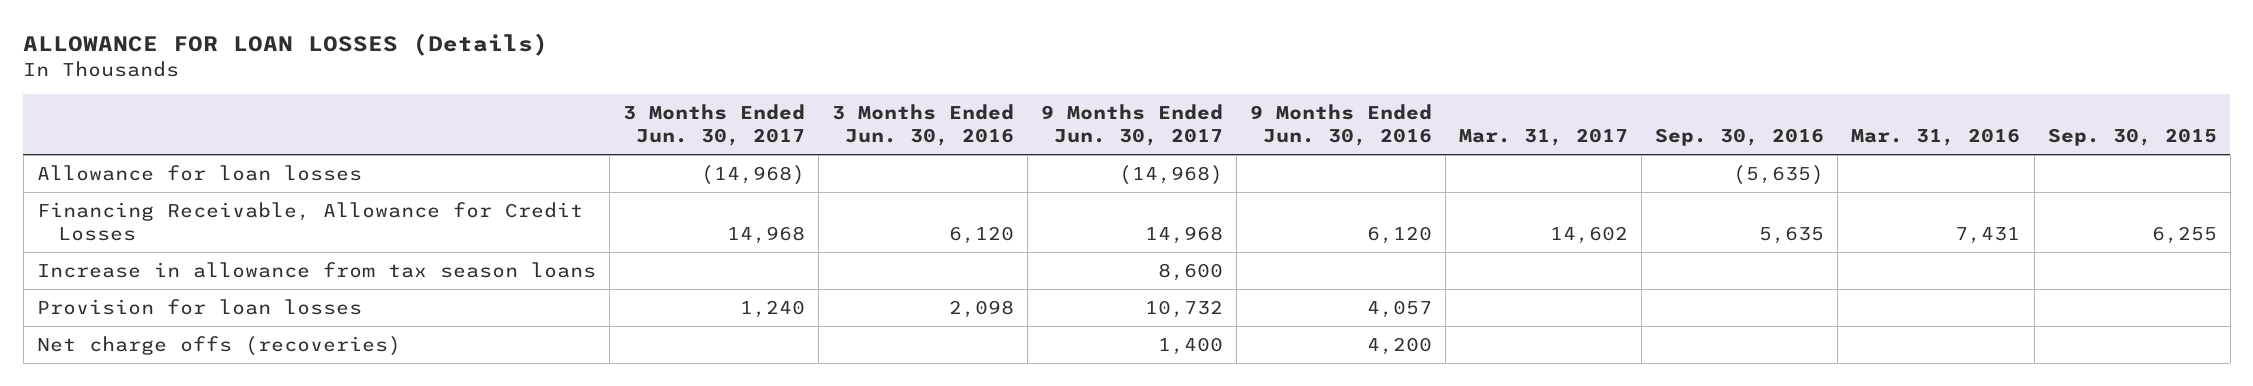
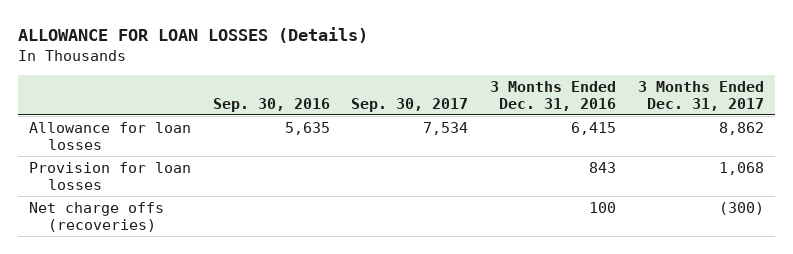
[622,104,805,147] 3 Months Ended Jun. 30, 2017 -> none
[831,104,1014,147] 3 Months Ended Jun. 30, 2016 -> none
[1040,104,1223,147] 9 Months Ended Jun. 30, 2017 -> none
[1250,104,1433,147] 9 Months Ended Jun. 30, 2016 -> none
[1459,128,1629,147] Mar. 31, 2017 -> none
[1851,128,2021,147] Mar. 31, 2016 -> none
[2047,128,2217,147] Sep. 30, 2015 -> none
none -> [351,98,469,113] Sep. 30, 2017
none -> [490,80,617,112] 3 Months Ended Dec. 31, 2016
none -> [638,80,765,112] 3 Months Ended Dec. 31, 2017
[36,201,583,241] Financing Receivable, Allowance for Credit Losses -> none
[36,261,596,278] Increase in allowance from tax season loans -> none
[1733,164,1825,185] (5,635) -> [284,121,330,135] 5,635

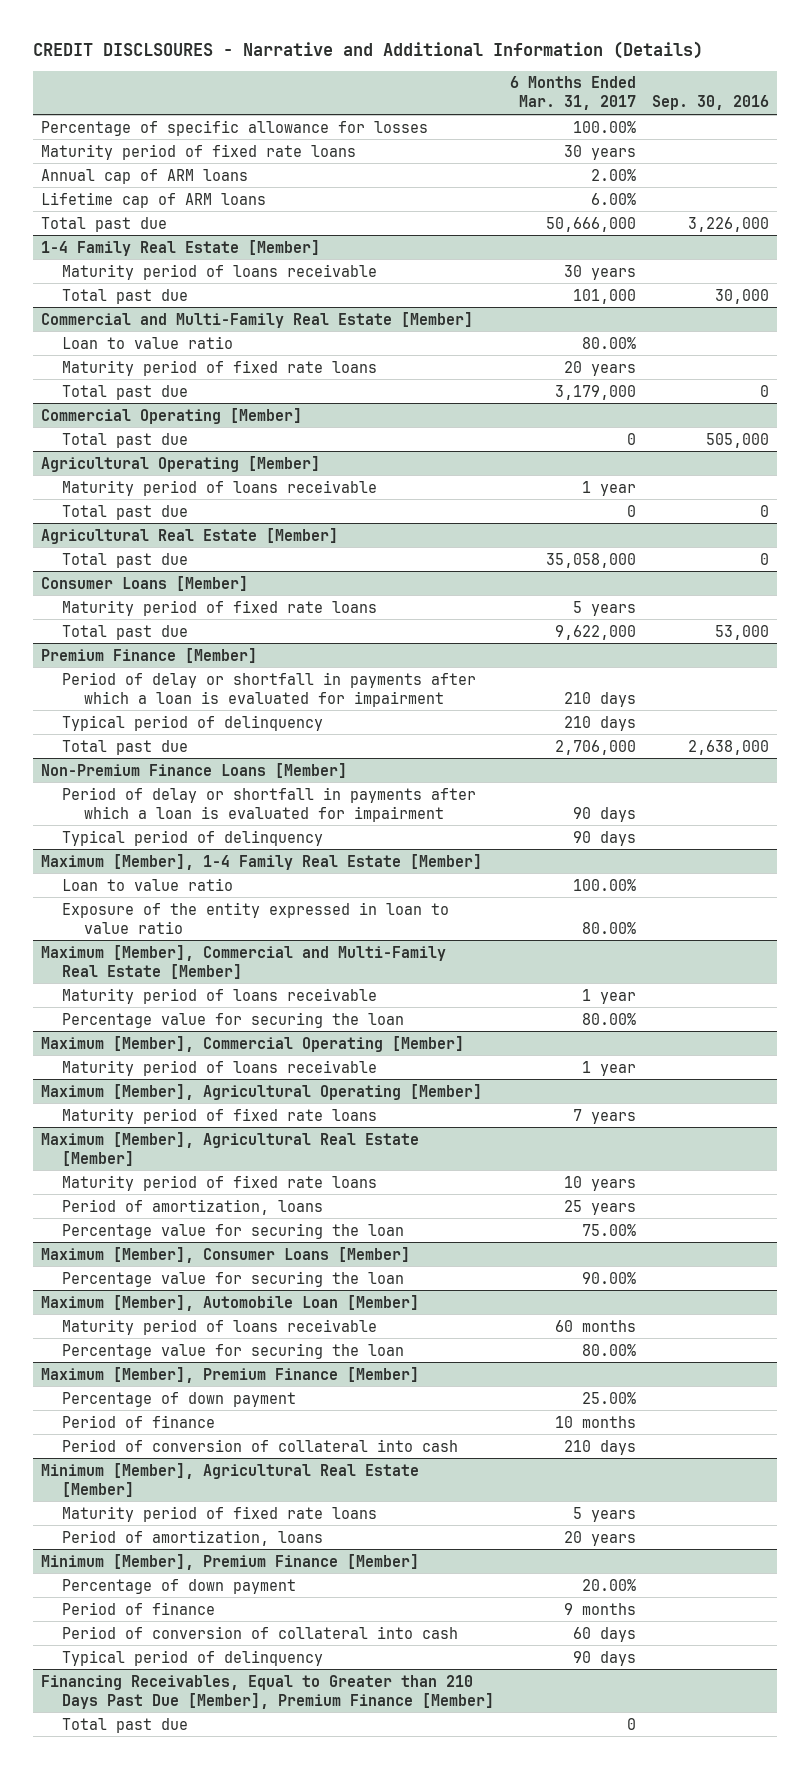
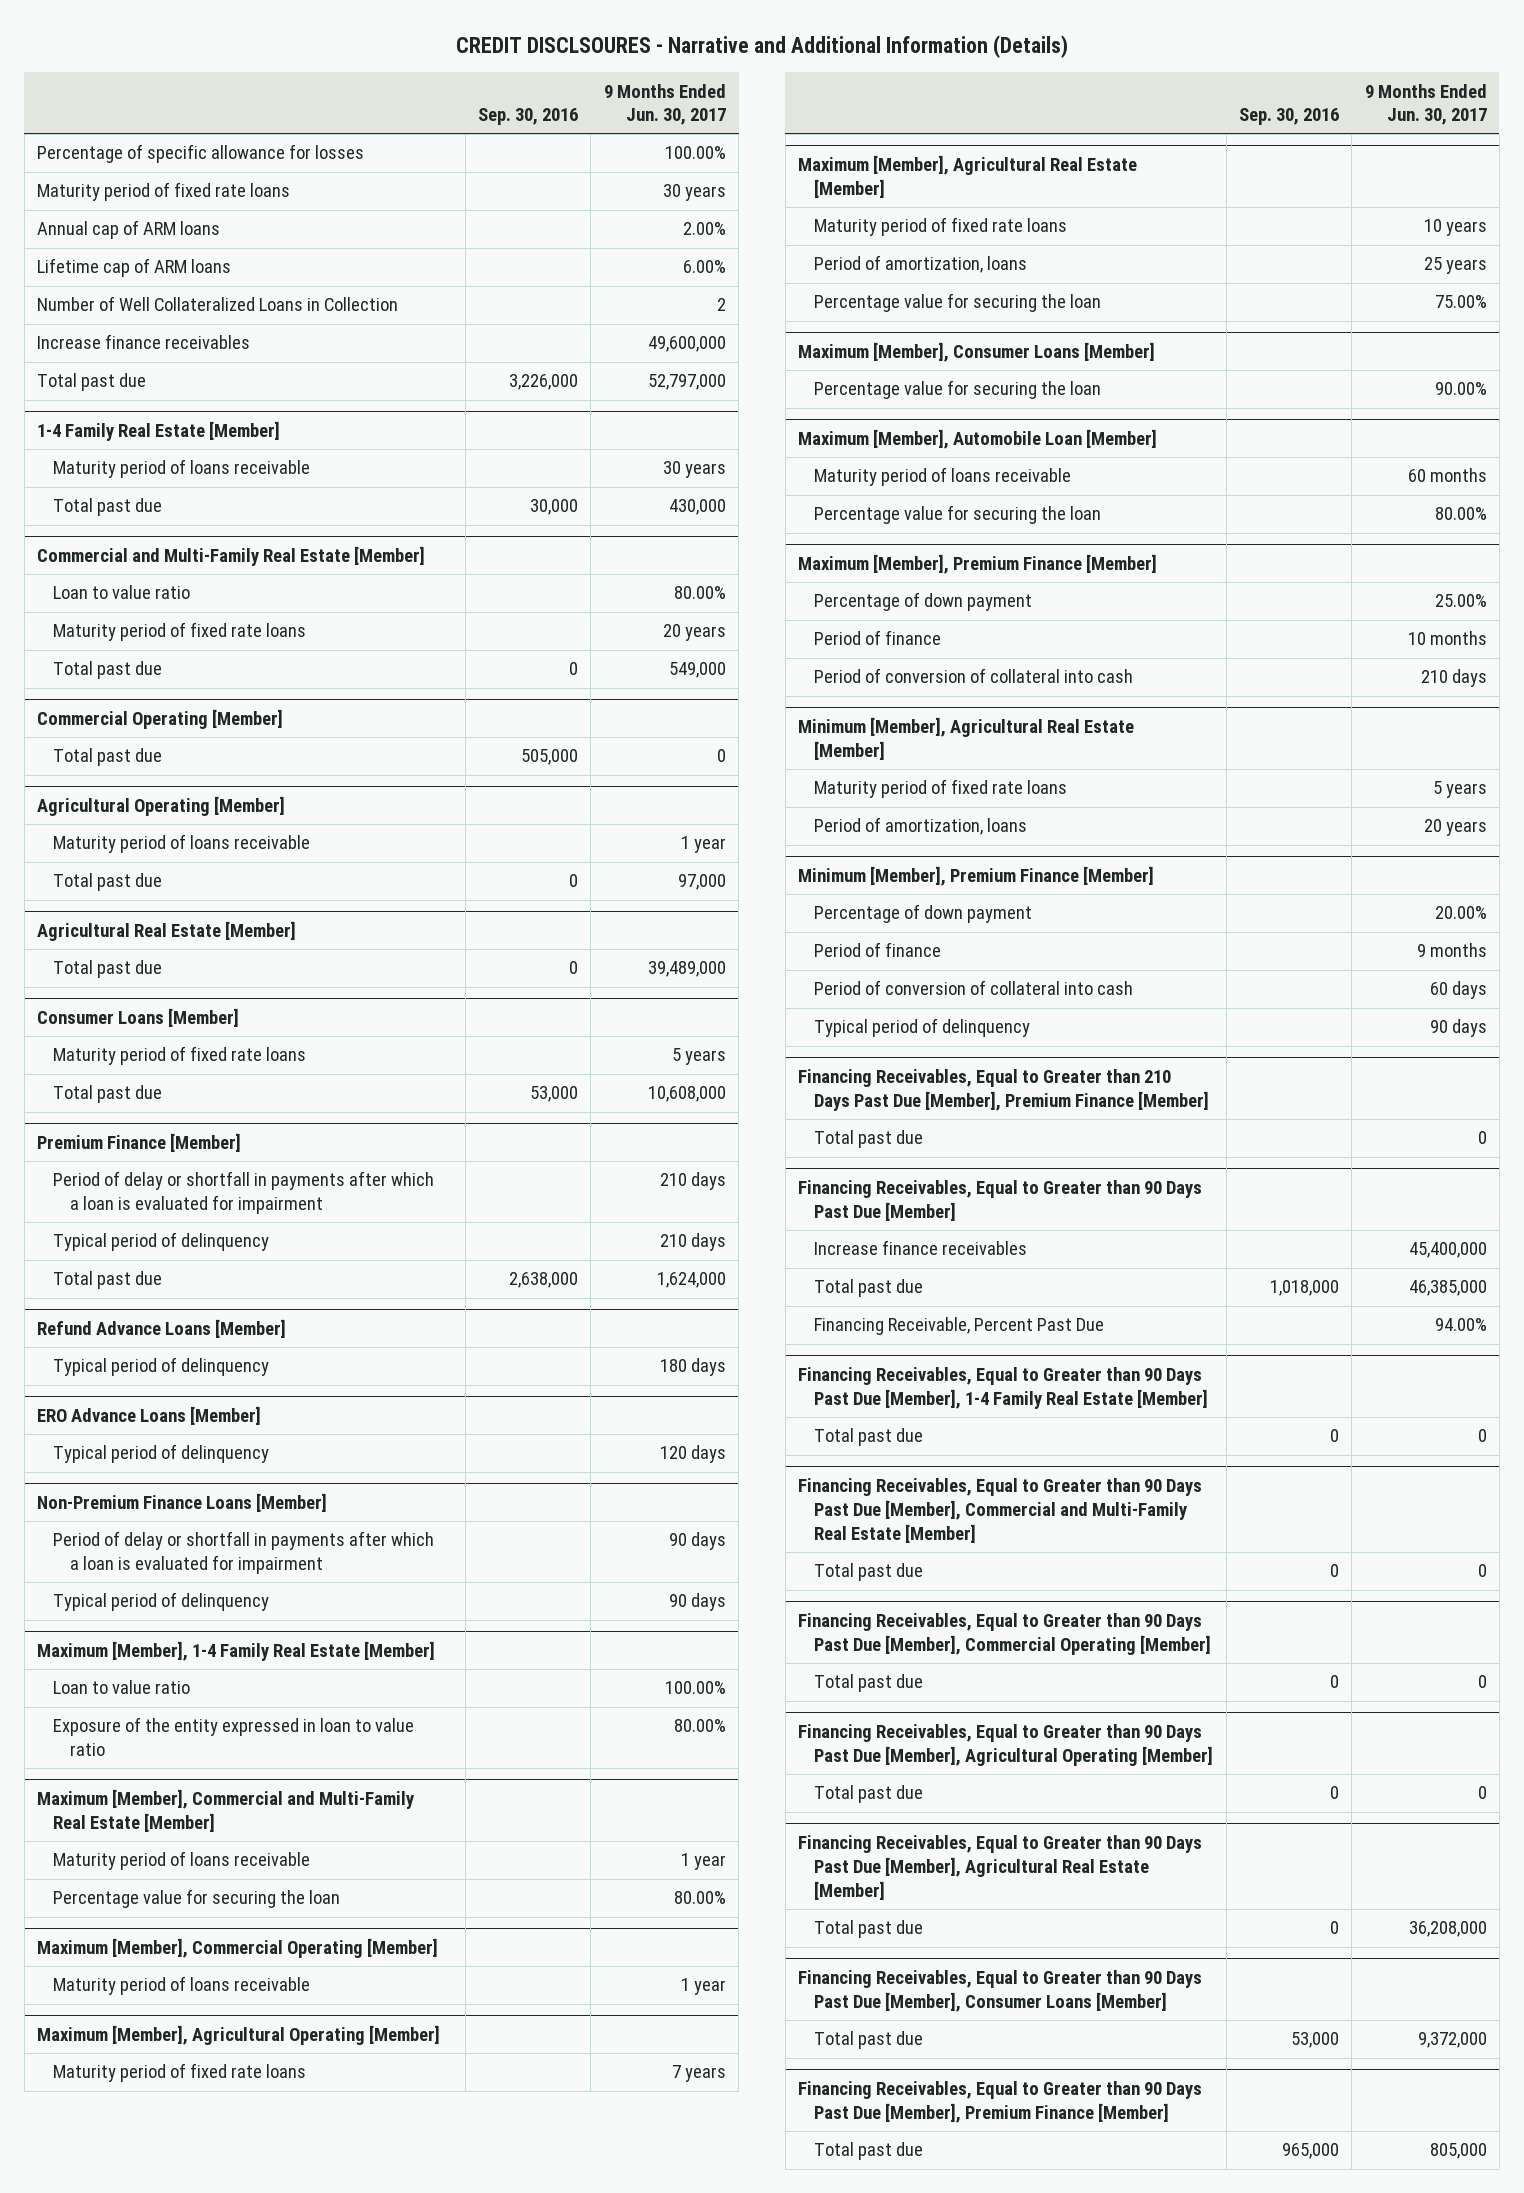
[510,76,637,111] 6 Months Ended Mar. 31, 2017 -> none
none -> [603,83,726,126] 9 Months Ended Jun. 30, 2017
none -> [37,296,399,312] Number of Well Collateralized Loans in Collection
none -> [37,334,251,350] Increase finance receivables
none -> [37,1319,287,1339] Refund Advance Loans [Member]
none -> [53,1357,270,1377] Typical period of delinquency
none -> [37,1406,262,1426] ERO Advance Loans [Member]
none -> [53,1444,270,1464] Typical period of delinquency
none -> [798,1180,1203,1222] Financing Receivables, Equal to Greater than 90 Days Past Due [Member]
none -> [814,1240,1028,1256] Increase finance receivables
none -> [814,1279,924,1298] Total past due
none -> [814,1317,1105,1336] Financing Receivable, Percent Past Due
none -> [798,1367,1209,1410] Financing Receivables, Equal to Greater than 90 Days Past Due [Member], 1-4 Family Real Estate [Member]
none -> [814,1428,924,1447] Total past due
none -> [798,1478,1203,1543] Financing Receivables, Equal to Greater than 90 Days Past Due [Member], Commercial and Multi-Family Real Estate [Member]
none -> [814,1563,924,1582] Total past due
none -> [798,1613,1212,1656] Financing Receivables, Equal to Greater than 90 Days Past Due [Member], Commercial Operating [Member]
none -> [814,1674,924,1693] Total past due
none -> [798,1724,1214,1767] Financing Receivables, Equal to Greater than 90 Days Past Due [Member], Agricultural Operating [Member]
none -> [814,1785,924,1804] Total past due
none -> [798,1835,1203,1900] Financing Receivables, Equal to Greater than 90 Days Past Due [Member], Agricultural Real Estate [Member]
none -> [814,1920,924,1939] Total past due
none -> [798,1970,1203,2013] Financing Receivables, Equal to Greater than 90 Days Past Due [Member], Consumer Loans [Member]
none -> [814,2031,924,2050] Total past due
none -> [798,2081,1203,2124] Financing Receivables, Equal to Greater than 90 Days Past Due [Member], Premium Finance [Member]
none -> [814,2142,924,2161] Total past due

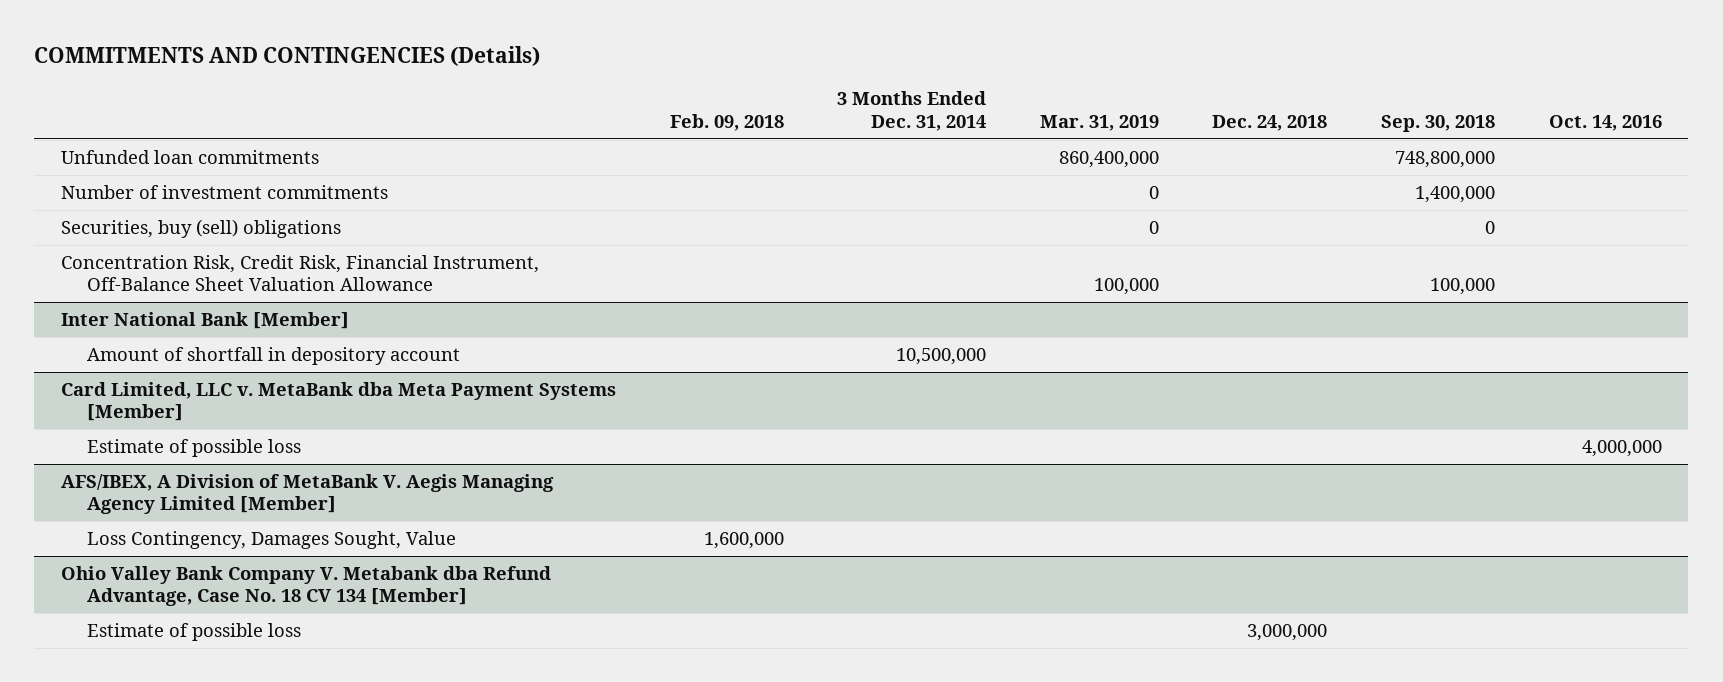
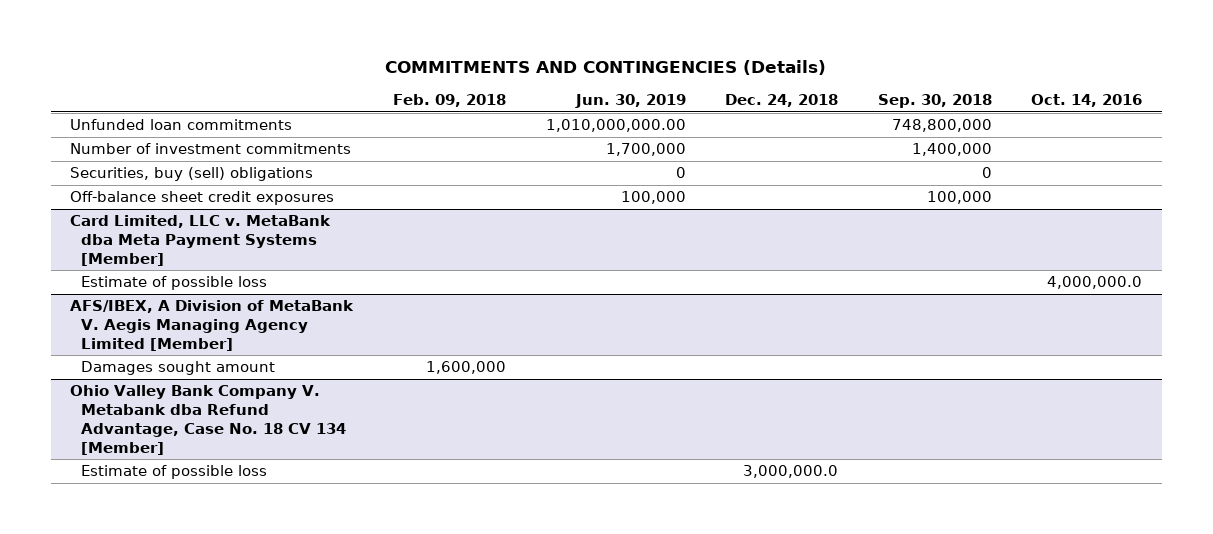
[837,91,987,131] 3 Months Ended Dec. 31, 2014 -> none
[1039,114,1159,131] Mar. 31, 2019 -> none
none -> [574,94,686,109] Jun. 30, 2019
[61,311,350,329] Inter National Bank [Member] -> none
[86,346,460,365] Amount of shortfall in depository account -> none
[61,254,540,292] Concentration Risk, Credit Risk, Financial Instrument, Off-Balance Sheet Valuation Allowance -> [70,191,335,206] Off-balance sheet credit exposures
[1581,439,1662,457] 4,000,000 -> [1047,276,1143,290] 4,000,000.0
[86,530,456,549] Loss Contingency, Damages Sought, Value -> [80,361,275,376] Damages sought amount
[1247,623,1328,641] 3,000,000 -> [743,465,839,479] 3,000,000.0

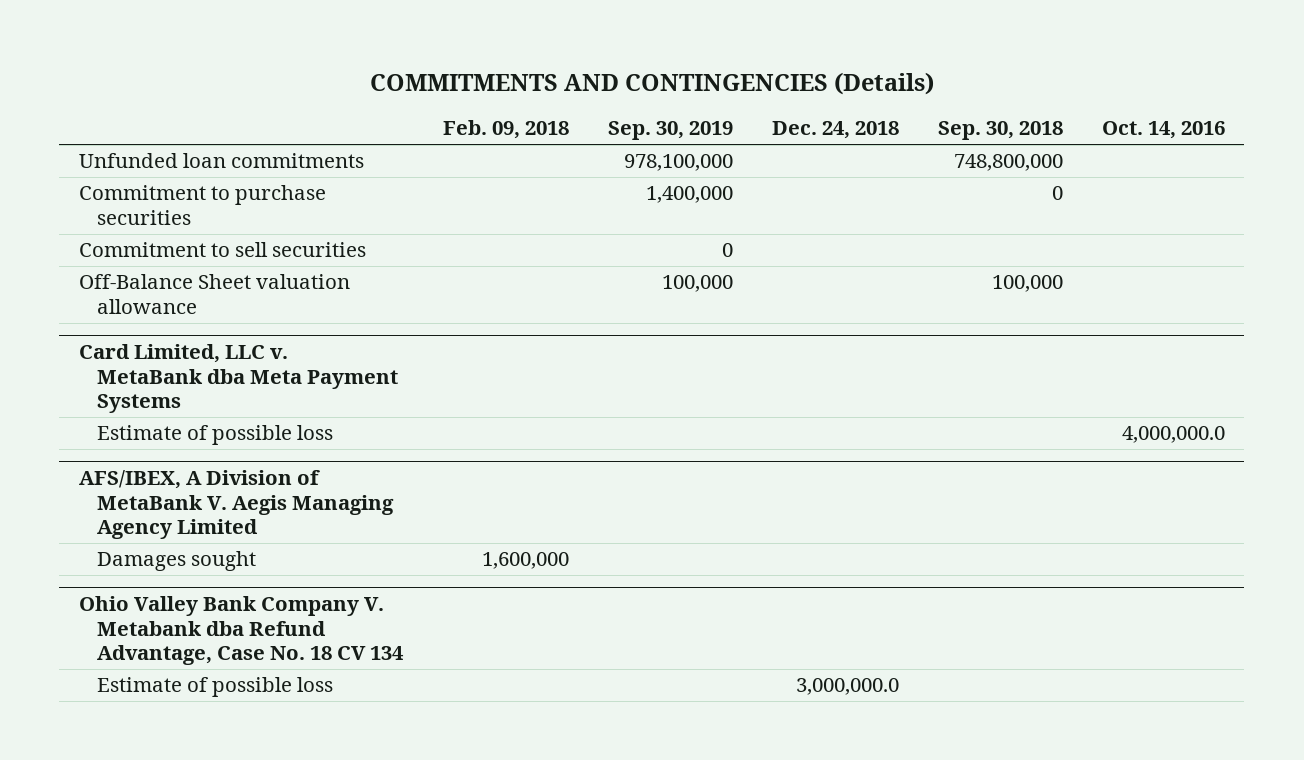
[574,94,686,109] Jun. 30, 2019 -> none
none -> [607,121,733,141] Sep. 30, 2019
[70,143,352,155] Number of investment commitments -> none
[70,167,314,182] Securities, buy (sell) obligations -> none
none -> [78,185,326,226] Commitment to purchase securities
none -> [78,242,366,258] Commitment to sell securities
[70,191,335,206] Off-balance sheet credit exposures -> [78,274,350,315] Off-Balance Sheet valuation allowance
[70,215,332,266] Card Limited, LLC v. MetaBank dba Meta Payment Systems [Member] -> [78,343,399,414] Card Limited, LLC v. MetaBank dba Meta Payment Systems
[70,300,355,351] AFS/IBEX, A Division of MetaBank V. Aegis Managing Agency Limited [Member] -> [78,469,395,540] AFS/IBEX, A Division of MetaBank V. Aegis Managing Agency Limited
[80,361,275,376] Damages sought amount -> [97,551,257,572] Damages sought
[70,385,346,455] Ohio Valley Bank Company V. Metabank dba Refund Advantage, Case No. 18 CV 134 [Member] -> [78,595,405,666] Ohio Valley Bank Company V. Metabank dba Refund Advantage, Case No. 18 CV 134

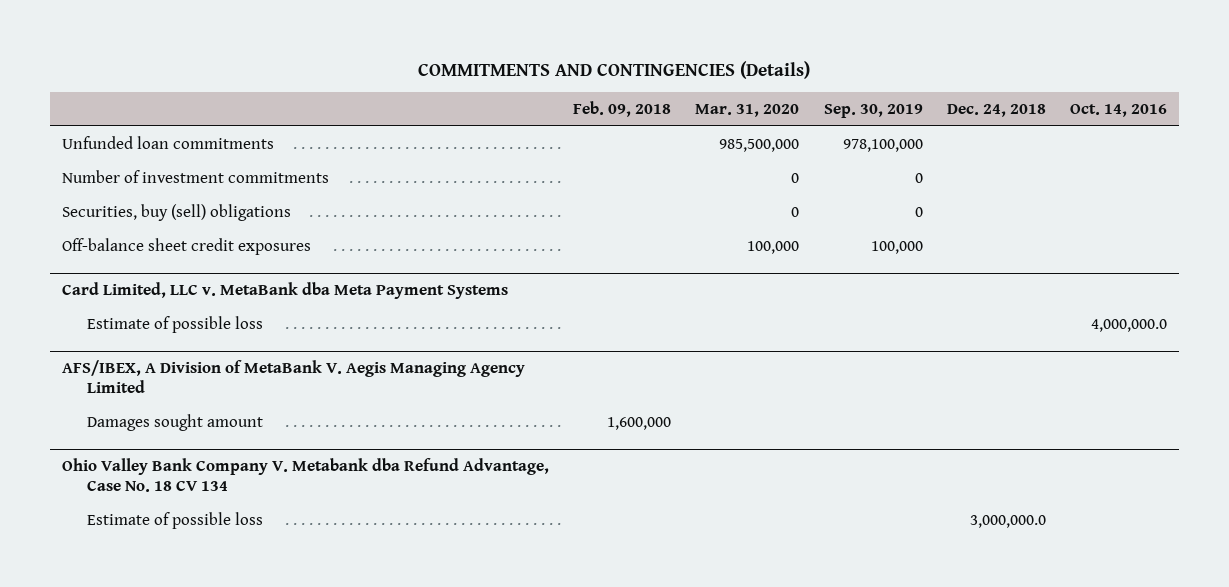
[937,121,1063,141] Sep. 30, 2018 -> none
none -> [695,104,800,118] Mar. 31, 2020
[78,185,326,226] Commitment to purchase securities -> none
[78,242,366,258] Commitment to sell securities -> none
none -> [62,169,330,183] Number of investment commitments
none -> [62,203,292,221] Securities, buy (sell) obligations
[78,274,350,315] Off-Balance Sheet valuation allowance -> [62,237,312,255] Off-balance sheet credit exposures
[97,551,257,572] Damages sought -> [87,413,264,431] Damages sought amount

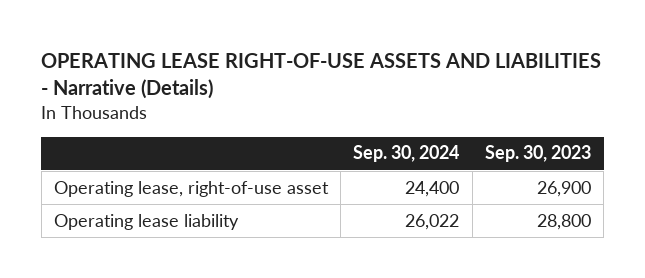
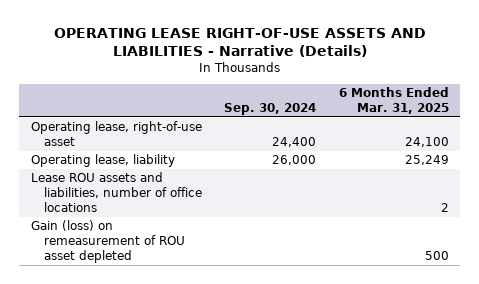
[484,145,591,163] Sep. 30, 2023 -> none
none -> [338,87,449,114] 6 Months Ended Mar. 31, 2025
[53,213,239,230] Operating lease liability -> [30,154,175,168] Operating lease, liability
[405,213,460,230] 26,022 -> [272,155,317,166] 26,000
none -> [30,172,203,212] Lease ROU assets and liabilities, number of office locations
none -> [30,220,186,263] Gain (loss) on remeasurement of ROU asset depleted

